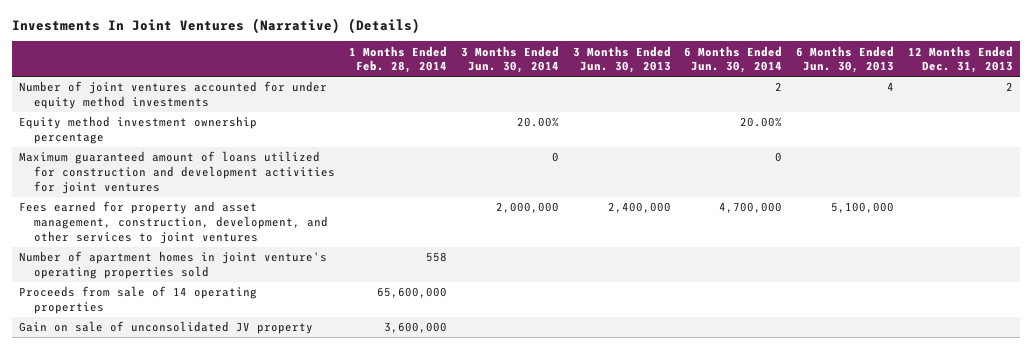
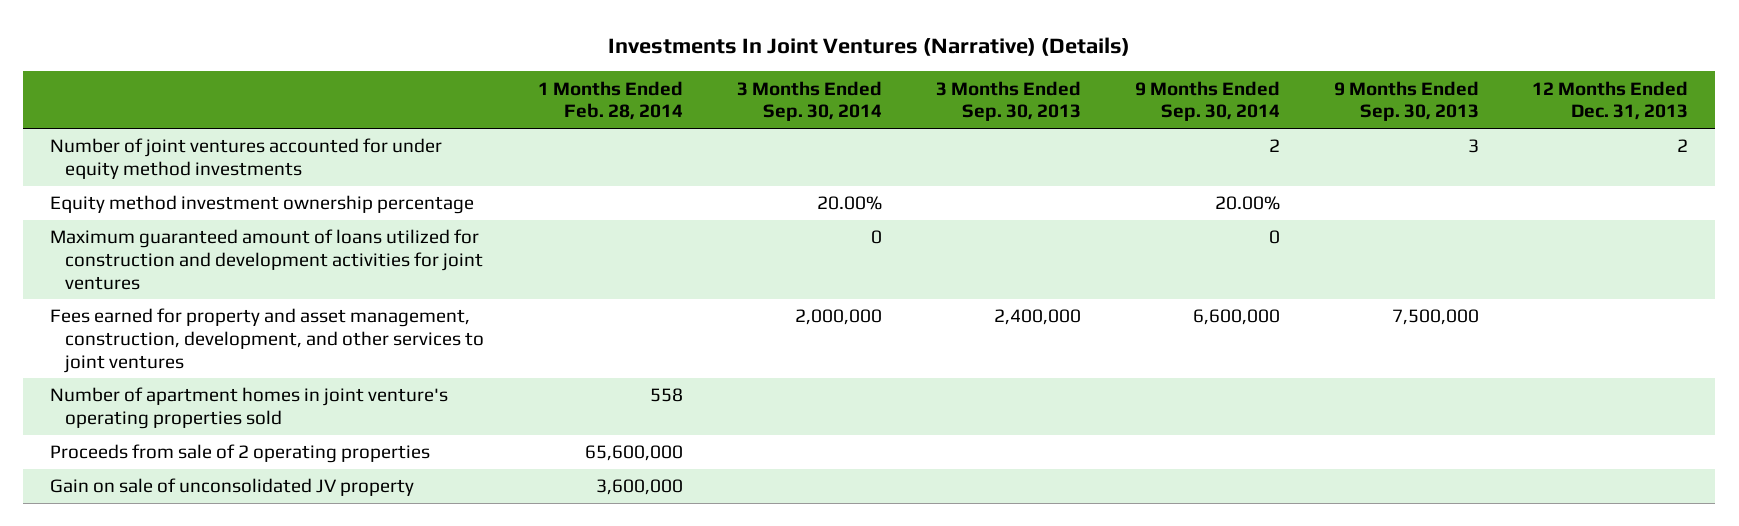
[460,45,559,74] 3 Months Ended Jun. 30, 2014 -> none
[572,45,671,74] 3 Months Ended Jun. 30, 2013 -> none
[684,45,783,74] 6 Months Ended Jun. 30, 2014 -> none
[796,45,895,74] 6 Months Ended Jun. 30, 2013 -> none
none -> [736,80,882,122] 3 Months Ended Sep. 30, 2014
none -> [935,80,1081,122] 3 Months Ended Sep. 30, 2013
none -> [1134,80,1280,122] 9 Months Ended Sep. 30, 2014
none -> [1333,80,1479,122] 9 Months Ended Sep. 30, 2013
[18,286,257,314] Proceeds from sale of 14 operating properties -> [50,444,431,464] Proceeds from sale of 2 operating properties

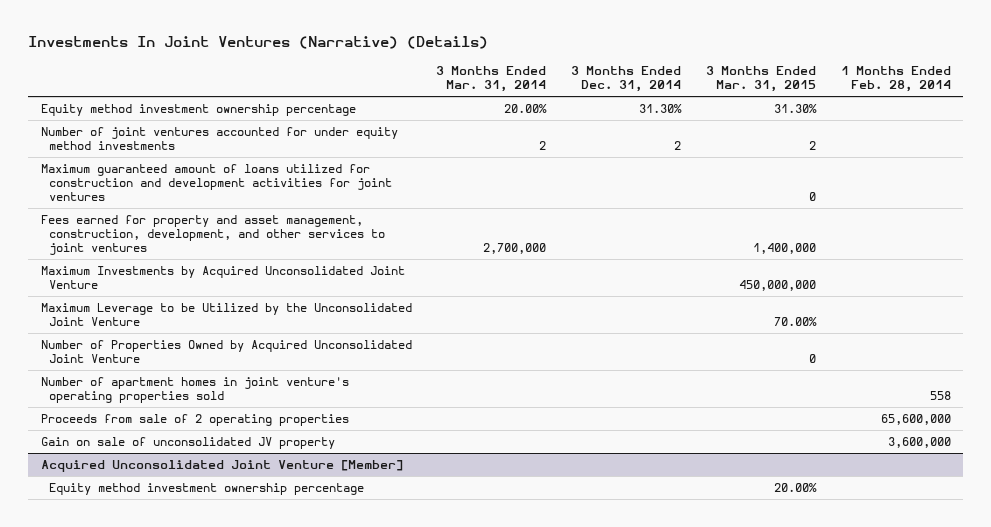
[736,80,882,122] 3 Months Ended Sep. 30, 2014 -> none
[935,80,1081,122] 3 Months Ended Sep. 30, 2013 -> none
[1134,80,1280,122] 9 Months Ended Sep. 30, 2014 -> none
[1333,80,1479,122] 9 Months Ended Sep. 30, 2013 -> none
[1532,80,1689,121] 12 Months Ended Dec. 31, 2013 -> none
none -> [436,66,547,93] 3 Months Ended Mar. 31, 2014
none -> [571,66,682,93] 3 Months Ended Dec. 31, 2014
none -> [705,66,816,93] 3 Months Ended Mar. 31, 2015
[50,138,443,179] Number of joint ventures accounted for under equity method investments -> [40,127,398,151] Number of joint ventures accounted for under equity method investments
none -> [40,266,405,290] Maximum Investments by Acquired Unconsolidated Joint Venture
none -> [40,303,412,327] Maximum Leverage to be Utilized by the Unconsolidated Joint Venture
none -> [40,340,412,364] Number of Properties Owned by Acquired Unconsolidated Joint Venture
none -> [40,460,403,473] Acquired Unconsolidated Joint Venture [Member]
none -> [49,483,365,496] Equity method investment ownership percentage

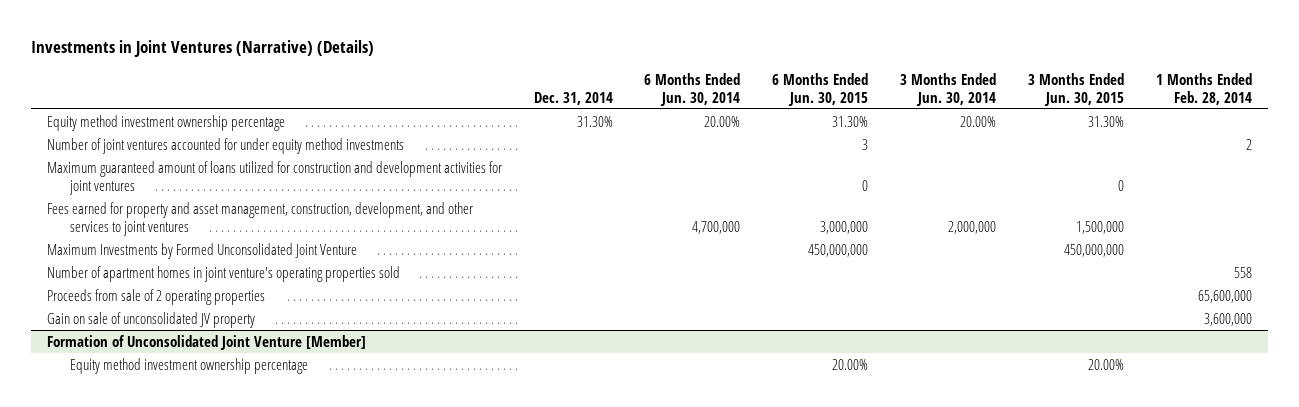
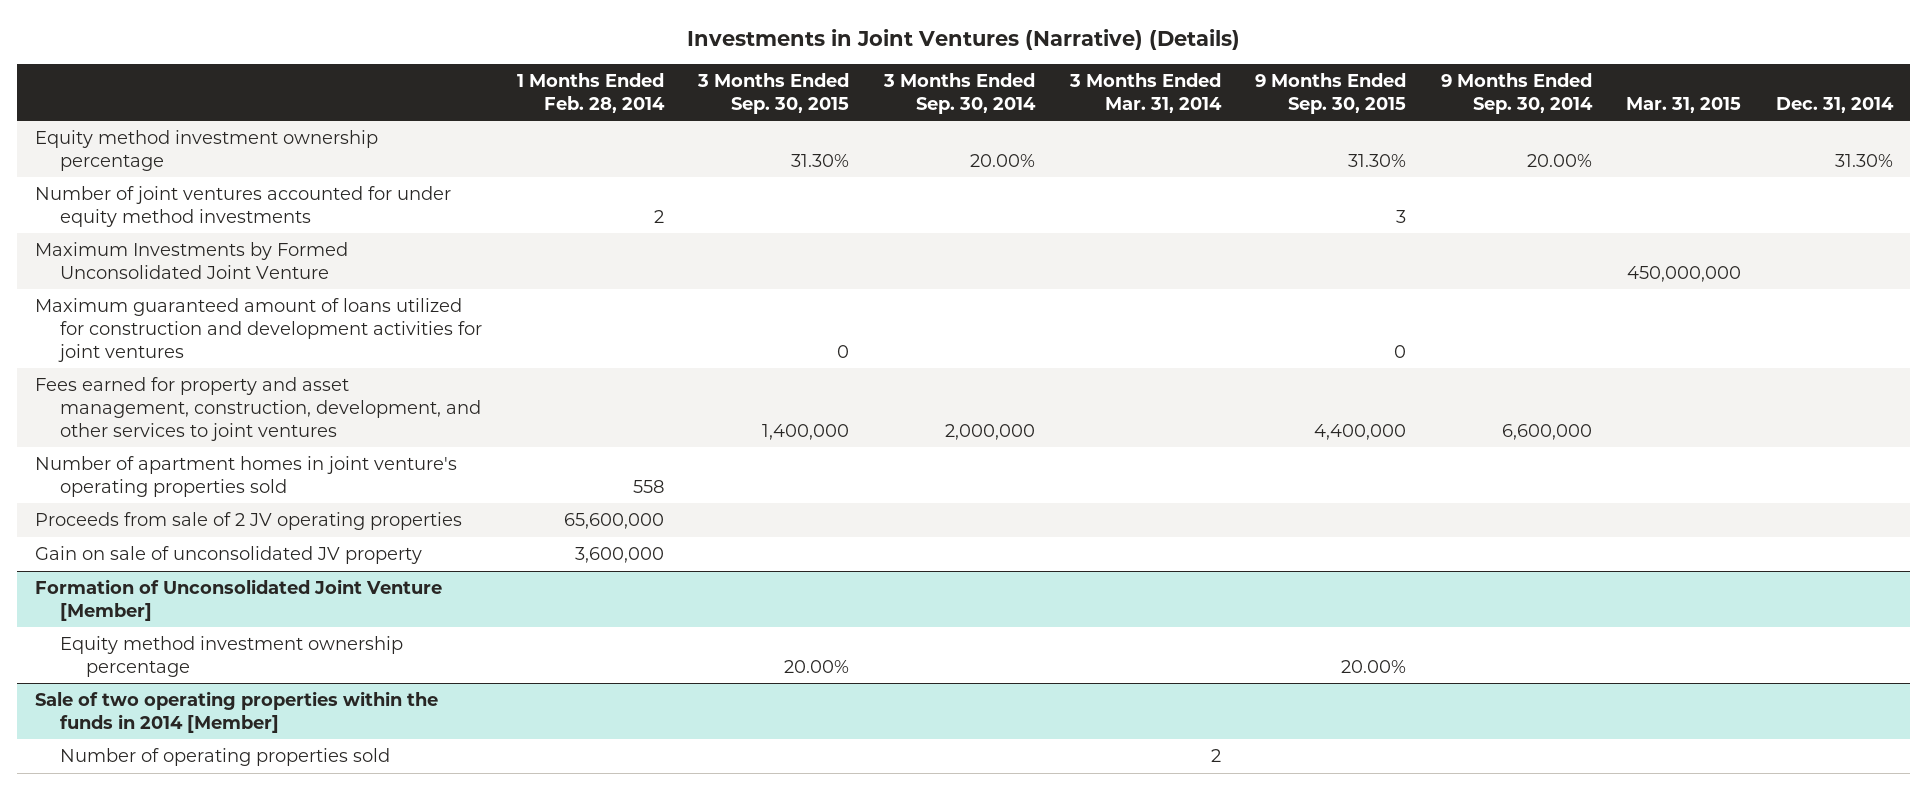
[644,72,741,106] 6 Months Ended Jun. 30, 2014 -> none
[772,72,869,106] 6 Months Ended Jun. 30, 2015 -> none
[900,72,997,106] 3 Months Ended Jun. 30, 2014 -> none
[1028,72,1125,106] 3 Months Ended Jun. 30, 2015 -> none
none -> [697,72,850,114] 3 Months Ended Sep. 30, 2015
none -> [883,72,1037,114] 3 Months Ended Sep. 30, 2014
none -> [1068,72,1222,113] 3 Months Ended Mar. 31, 2014
none -> [1255,72,1407,114] 9 Months Ended Sep. 30, 2015
none -> [1440,72,1593,114] 9 Months Ended Sep. 30, 2014
none -> [1626,96,1742,113] Mar. 31, 2015
[46,242,357,259] Maximum Investments by Formed Unconsolidated Joint Venture -> [34,242,348,280] Maximum Investments by Formed Unconsolidated Joint Venture
[46,288,265,305] Proceeds from sale of 2 operating properties -> [34,512,462,531] Proceeds from sale of 2 JV operating properties
none -> [34,691,438,734] Sale of two operating properties within the funds in 2014 [Member]
none -> [60,748,391,767] Number of operating properties sold

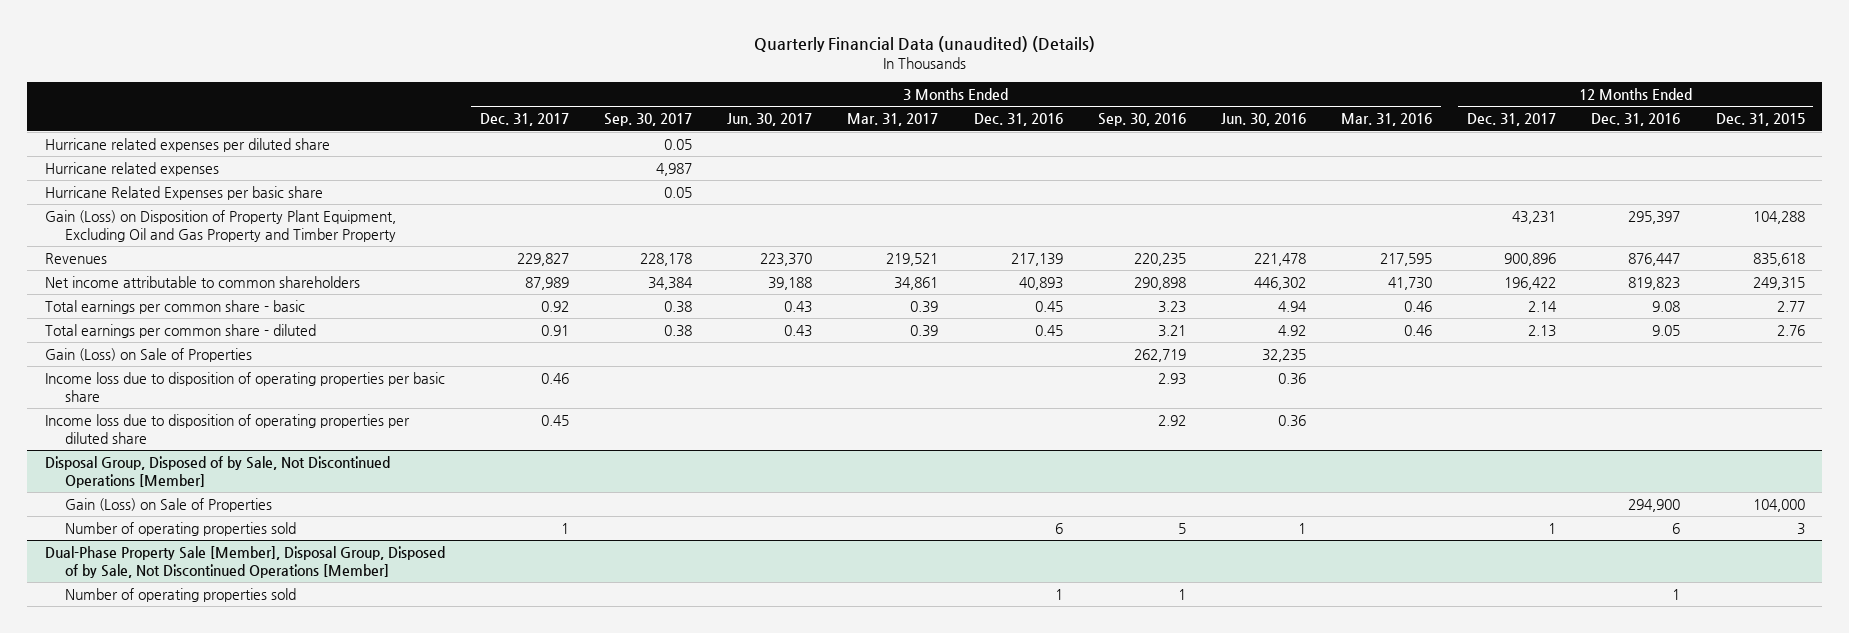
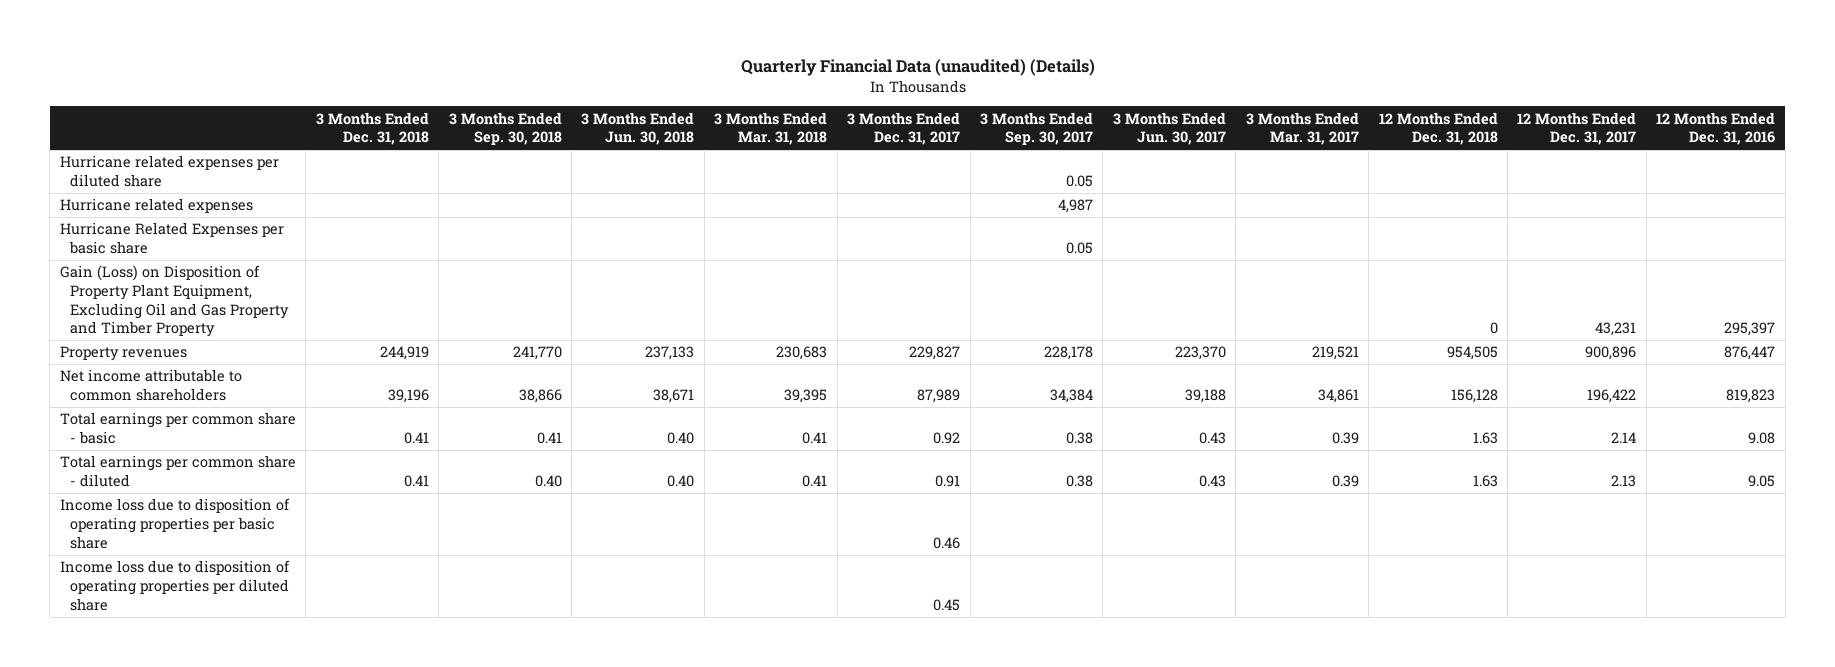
[973,113,1063,127] Dec. 31, 2016 -> none
[1097,113,1186,127] Sep. 30, 2016 -> none
[1220,113,1306,127] Jun. 30, 2016 -> none
[1341,113,1433,127] Mar. 31, 2016 -> none
[1715,113,1805,127] Dec. 31, 2015 -> none
none -> [315,111,429,146] 3 Months Ended Dec. 31, 2018
none -> [448,111,562,146] 3 Months Ended Sep. 30, 2018
none -> [581,111,695,146] 3 Months Ended Jun. 30, 2018
none -> [714,111,828,146] 3 Months Ended Mar. 31, 2018
none -> [1378,111,1498,146] 12 Months Ended Dec. 31, 2018
[44,253,107,265] Revenues -> [59,346,187,362] Property revenues
[44,348,252,363] Gain (Loss) on Sale of Properties -> none
[44,456,390,489] Disposal Group, Disposed of by Sale, Not Discontinued Operations [Member] -> none
[65,498,273,513] Gain (Loss) on Sale of Properties -> none
[65,522,297,537] Number of operating properties sold -> none
[44,546,445,579] Dual-Phase Property Sale [Member], Disposal Group, Disposed of by Sale, Not Discontinued Operations [Member] -> none
[65,588,297,603] Number of operating properties sold -> none

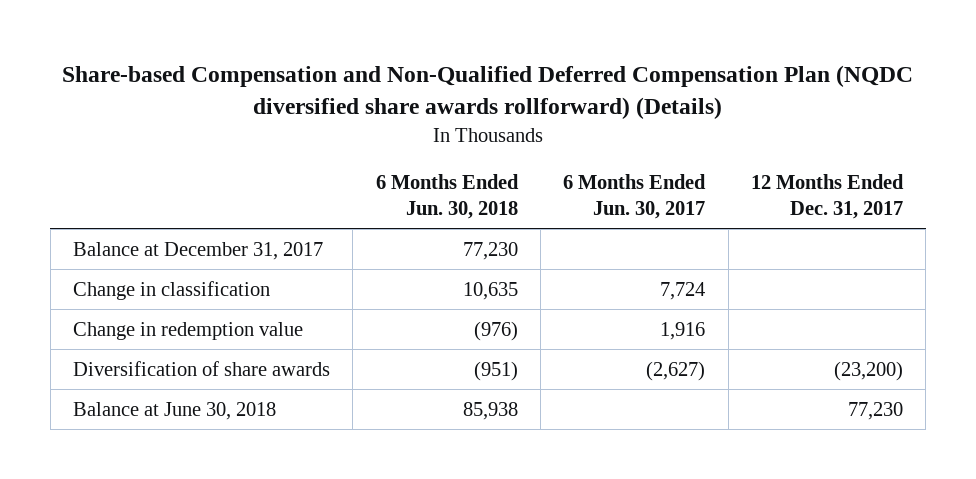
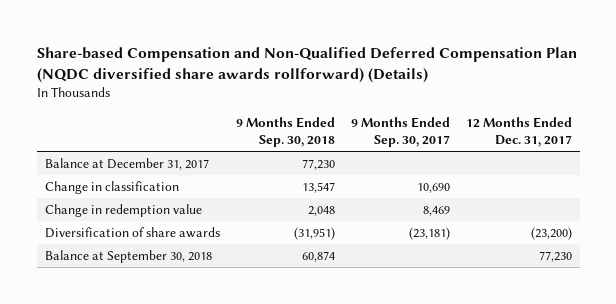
[375,173,519,219] 6 Months Ended Jun. 30, 2018 -> none
[563,173,707,219] 6 Months Ended Jun. 30, 2017 -> none
none -> [235,116,335,147] 9 Months Ended Sep. 30, 2018
none -> [350,116,450,147] 9 Months Ended Sep. 30, 2017
[73,401,277,420] Balance at June 30, 2018 -> [44,250,212,264] Balance at September 30, 2018

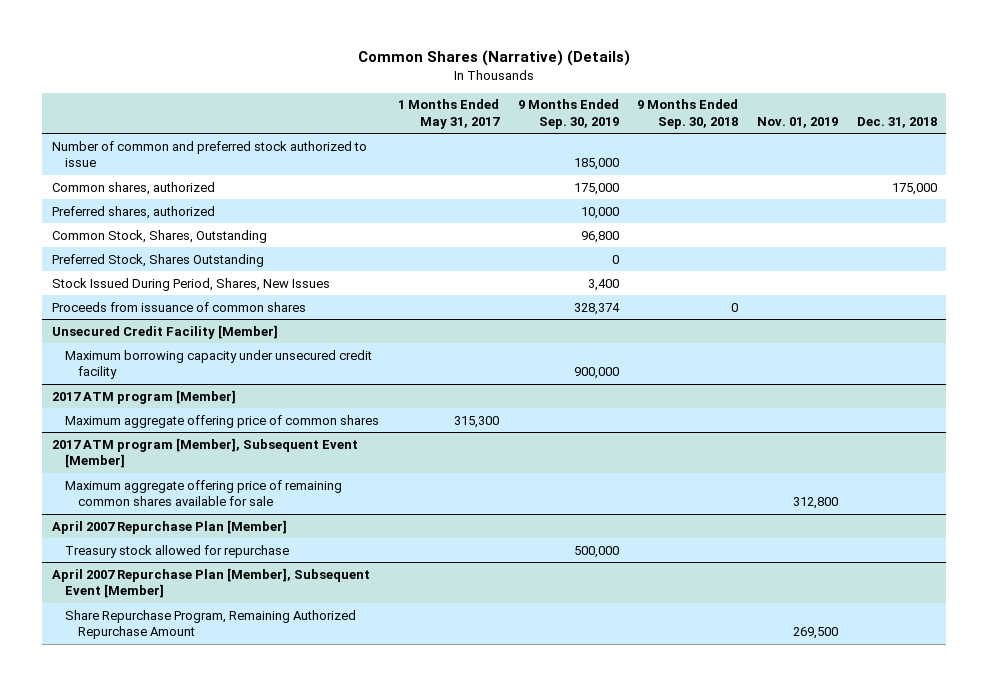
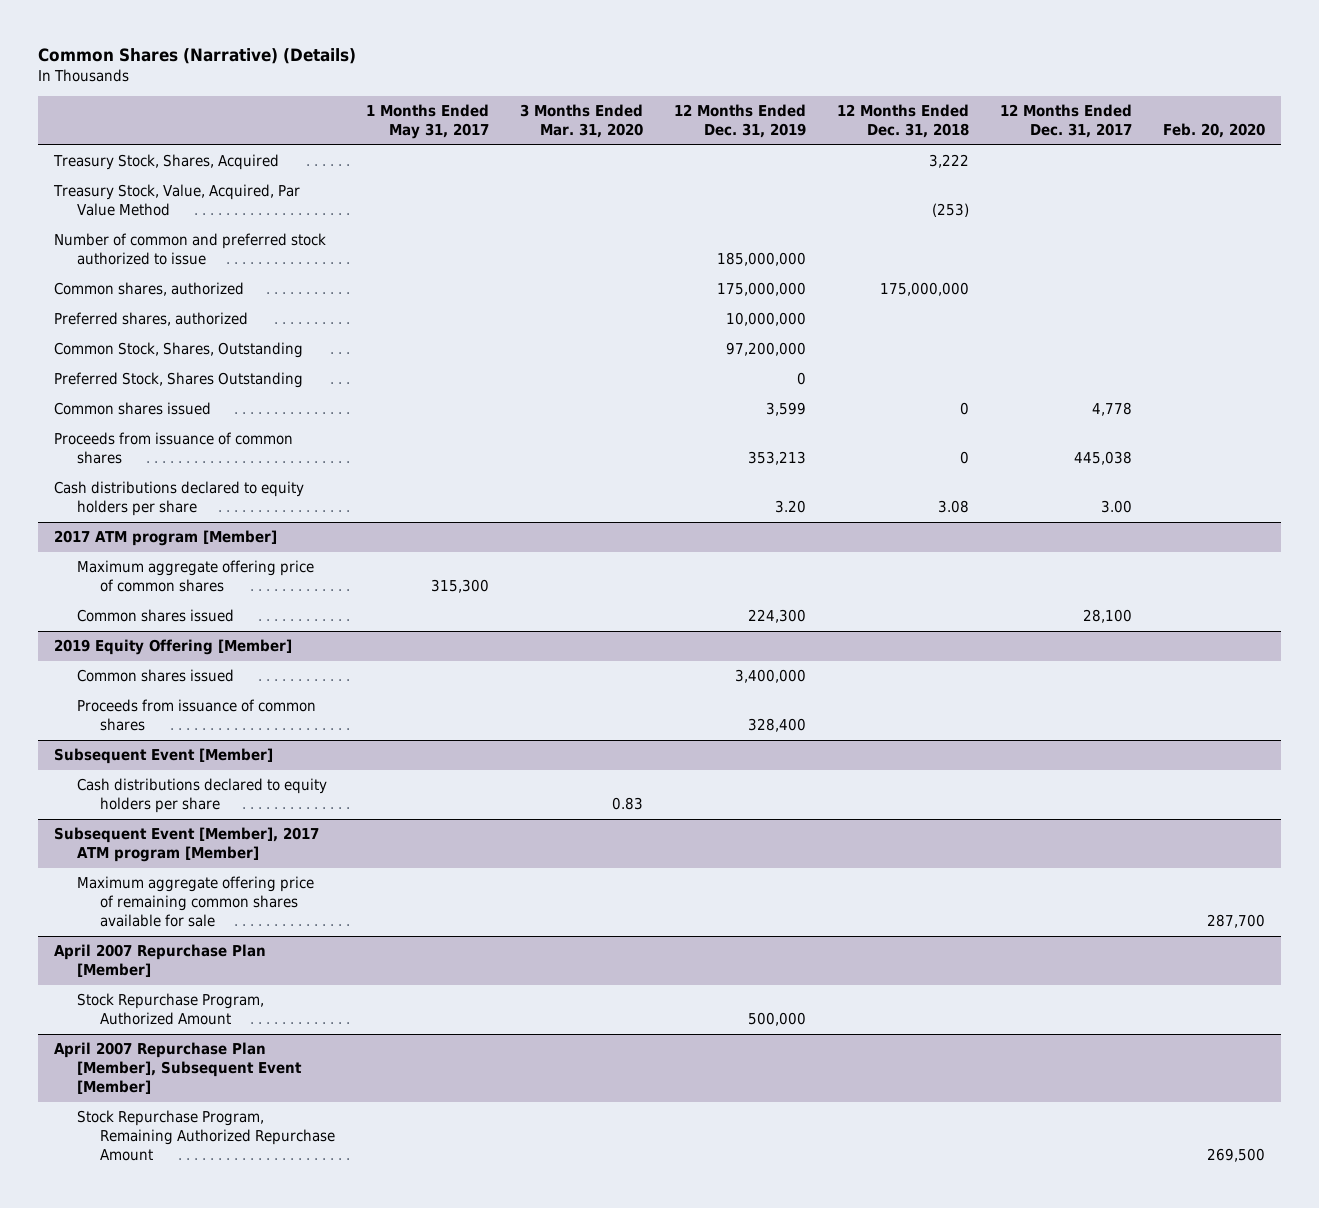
[517,99,619,129] 9 Months Ended Sep. 30, 2019 -> none
[637,99,739,129] 9 Months Ended Sep. 30, 2018 -> none
[757,116,839,128] Nov. 01, 2019 -> none
[857,116,938,128] Dec. 31, 2018 -> none
none -> [519,104,643,139] 3 Months Ended Mar. 31, 2020
none -> [673,104,806,139] 12 Months Ended Dec. 31, 2019
none -> [836,104,969,139] 12 Months Ended Dec. 31, 2018
none -> [999,104,1132,139] 12 Months Ended Dec. 31, 2017
none -> [1162,123,1265,139] Feb. 20, 2020
none -> [52,154,279,171] Treasury Stock, Shares, Acquired
none -> [52,184,300,217] Treasury Stock, Value, Acquired, Par Value Method
[51,277,330,291] Stock Issued During Period, Shares, New Issues -> [53,402,211,416] Common shares issued
[51,324,278,339] Unsecured Credit Facility [Member] -> none
[64,349,372,380] Maximum borrowing capacity under unsecured credit facility -> none
none -> [53,481,304,517] Cash distributions declared to equity holders per share
none -> [76,609,234,623] Common shares issued
none -> [53,639,292,656] 2019 Equity Offering [Member]
none -> [76,669,234,683] Common shares issued
none -> [76,699,316,732] Proceeds from issuance of common shares
none -> [53,748,273,765] Subsequent Event [Member]
none -> [76,778,327,814] Cash distributions declared to equity holders per share
[51,437,358,469] 2017 ATM program [Member], Subsequent Event [Member] -> [53,827,319,863] Subsequent Event [Member], 2017 ATM program [Member]
[64,544,289,558] Treasury stock allowed for repurchase -> [76,993,264,1026] Stock Repurchase Program, Authorized Amount
[64,609,356,640] Share Repurchase Program, Remaining Authorized Repurchase Amount -> [76,1110,335,1162] Stock Repurchase Program, Remaining Authorized Repurchase Amount

